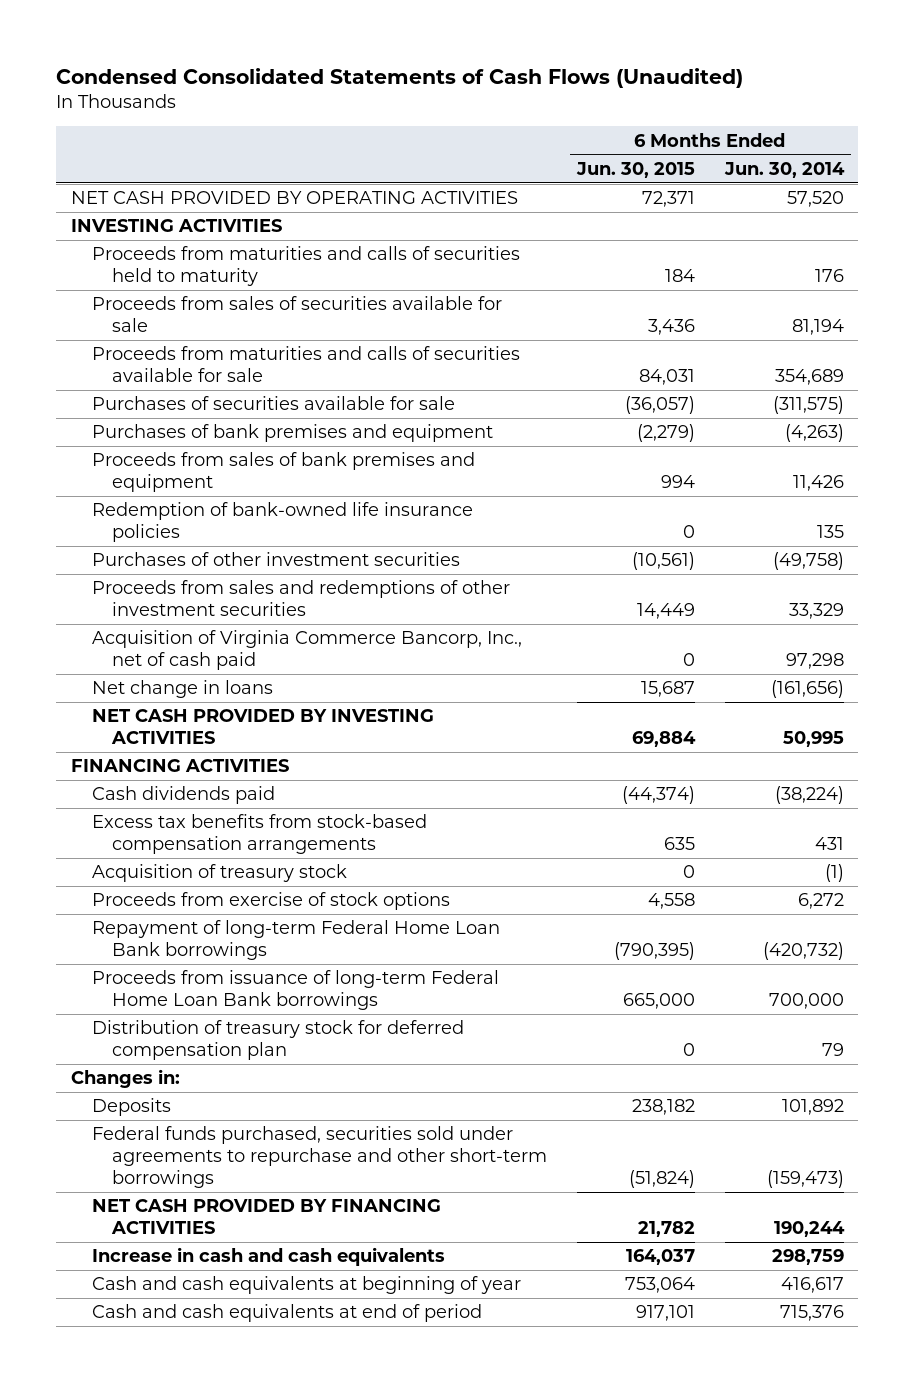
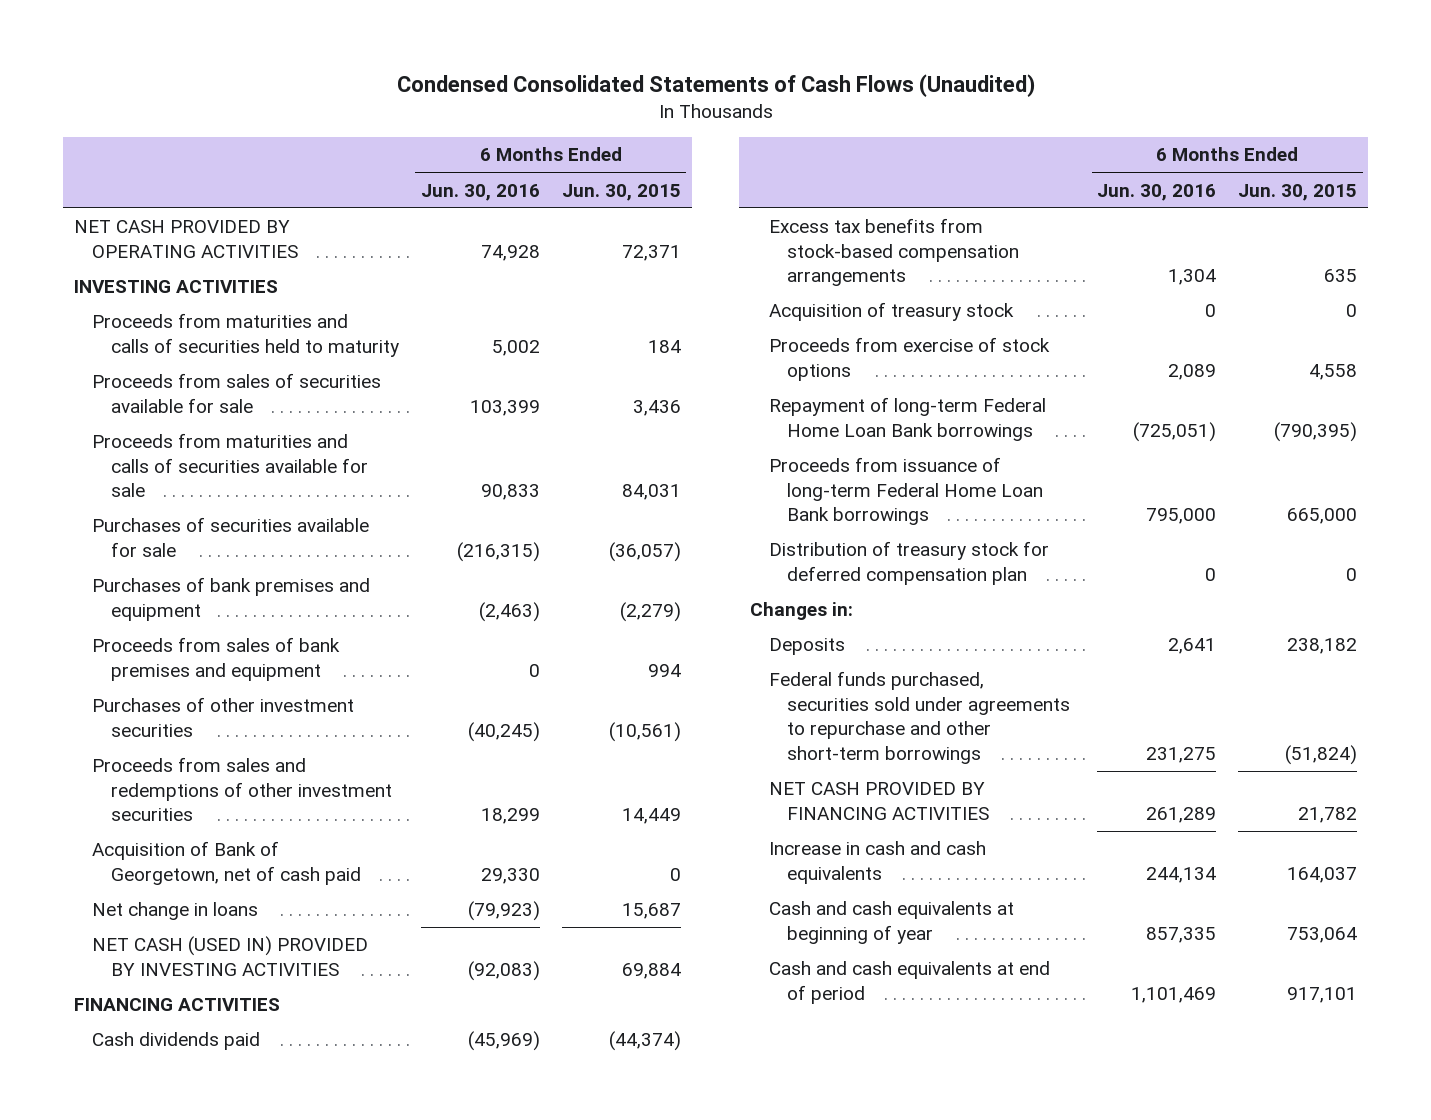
[723,161,845,178] Jun. 30, 2014 -> none
none -> [420,183,540,201] Jun. 30, 2016
[91,502,473,543] Redemption of bank-owned life insurance policies -> none
[91,630,522,671] Acquisition of Virginia Commerce Bancorp, Inc., net of cash paid -> [92,841,361,885] Acquisition of Bank of Georgetown, net of cash paid
[91,709,434,745] NET CASH PROVIDED BY INVESTING ACTIVITIES -> [92,936,369,976] NET CASH (USED IN) PROVIDED BY INVESTING ACTIVITIES

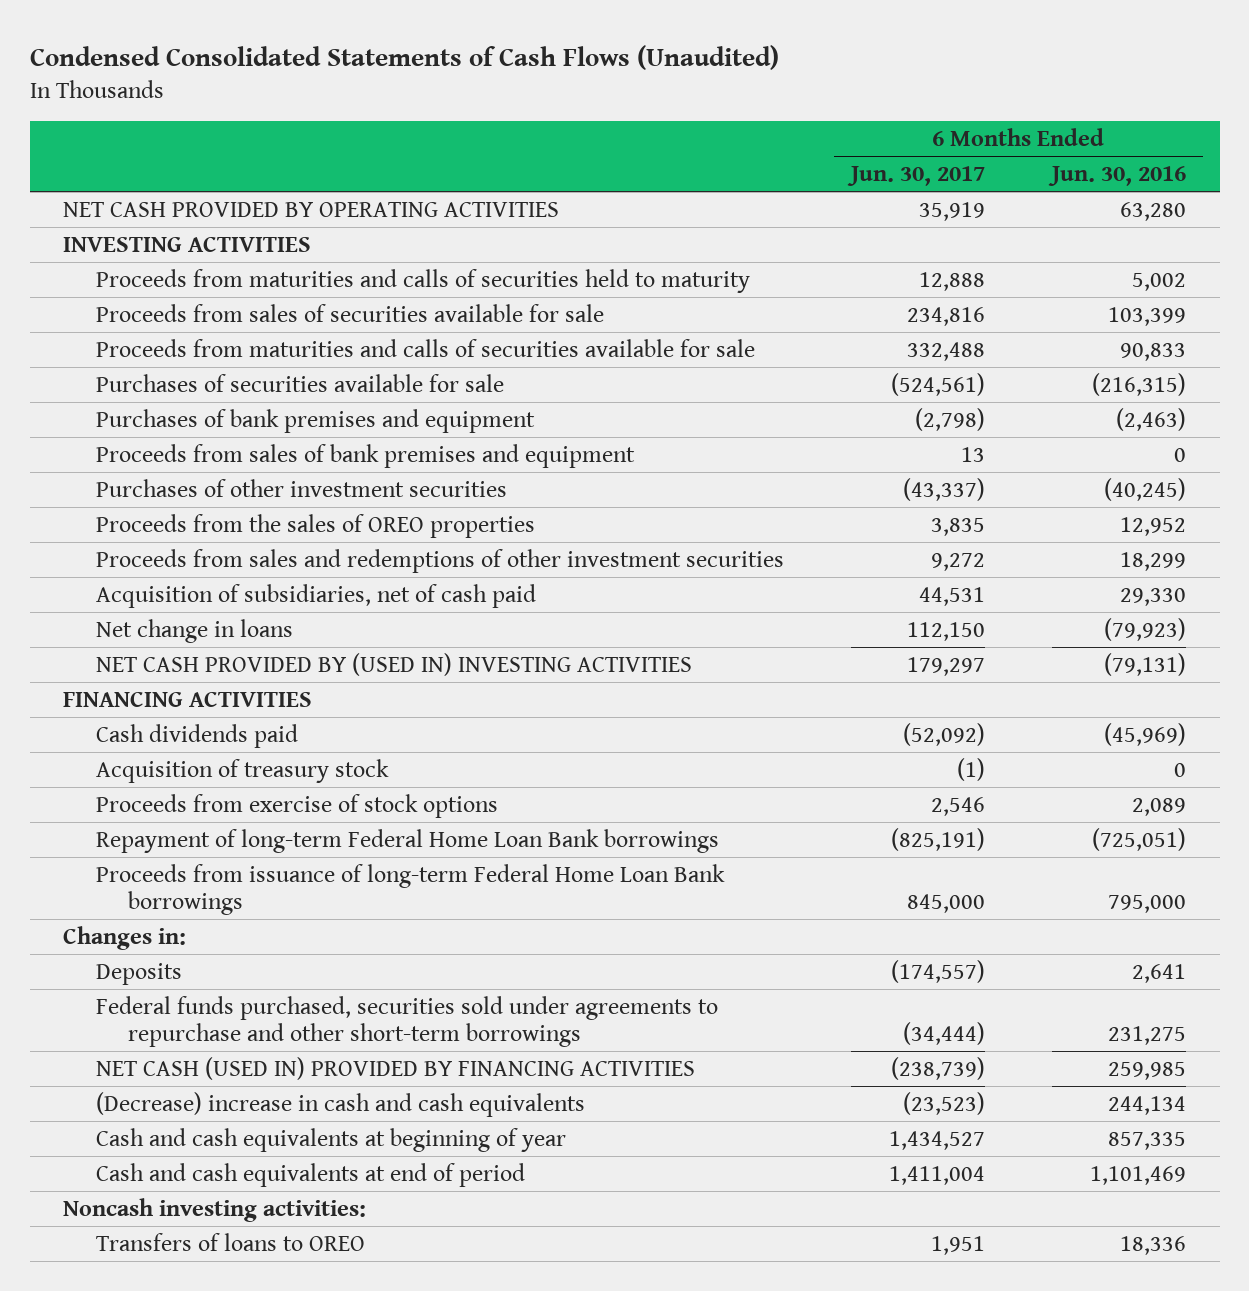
[561,183,681,201] Jun. 30, 2015 -> none
none -> [846,165,985,186] Jun. 30, 2017
[480,244,540,261] 74,928 -> [1119,201,1186,221] 63,280
none -> [95,513,535,538] Proceeds from the sales of OREO properties
[92,841,361,885] Acquisition of Bank of Georgetown, net of cash paid -> [95,583,536,608] Acquisition of subsidiaries, net of cash paid
[92,936,369,976] NET CASH (USED IN) PROVIDED BY INVESTING ACTIVITIES -> [95,652,692,676] NET CASH PROVIDED BY (USED IN) INVESTING ACTIVITIES
[467,960,540,981] (92,083) -> [1103,652,1186,676] (79,131)
[768,218,1020,287] Excess tax benefits from stock-based compensation arrangements -> none
[768,541,1049,585] Distribution of treasury stock for deferred compensation plan -> none
[768,782,990,820] NET CASH PROVIDED BY FINANCING ACTIVITIES -> [95,1056,695,1080] NET CASH (USED IN) PROVIDED BY FINANCING ACTIVITIES
[1146,806,1217,823] 261,289 -> [1107,1061,1186,1080] 259,985
[768,841,986,884] Increase in cash and cash equivalents -> [95,1091,585,1117] (Decrease) increase in cash and cash equivalents
none -> [63,1197,367,1222] Noncash investing activities:
none -> [95,1232,365,1251] Transfers of loans to OREO

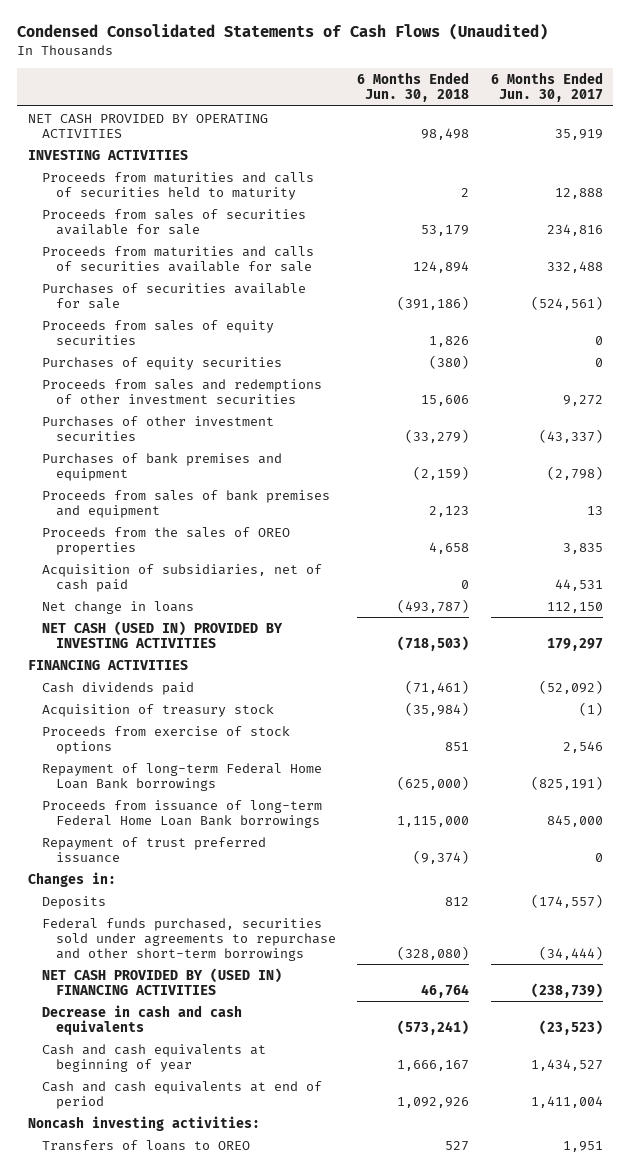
[1047,165,1186,186] Jun. 30, 2016 -> none
none -> [357,72,470,103] 6 Months Ended Jun. 30, 2018
none -> [41,319,274,345] Proceeds from sales of equity securities
none -> [41,356,282,370] Purchases of equity securities
[95,548,784,573] Proceeds from sales and redemptions of other investment securities -> [41,378,322,404] Proceeds from sales and redemptions of other investment securities
[95,478,507,497] Purchases of other investment securities -> [41,415,274,441] Purchases of other investment securities
[95,652,692,676] NET CASH PROVIDED BY (USED IN) INVESTING ACTIVITIES -> [41,620,283,648] NET CASH (USED IN) PROVIDED BY INVESTING ACTIVITIES
none -> [41,836,266,863] Repayment of trust preferred issuance
[95,1056,695,1080] NET CASH (USED IN) PROVIDED BY FINANCING ACTIVITIES -> [41,967,282,995] NET CASH PROVIDED BY (USED IN) FINANCING ACTIVITIES
[95,1091,585,1117] (Decrease) increase in cash and cash equivalents -> [41,1004,242,1035] Decrease in cash and cash equivalents

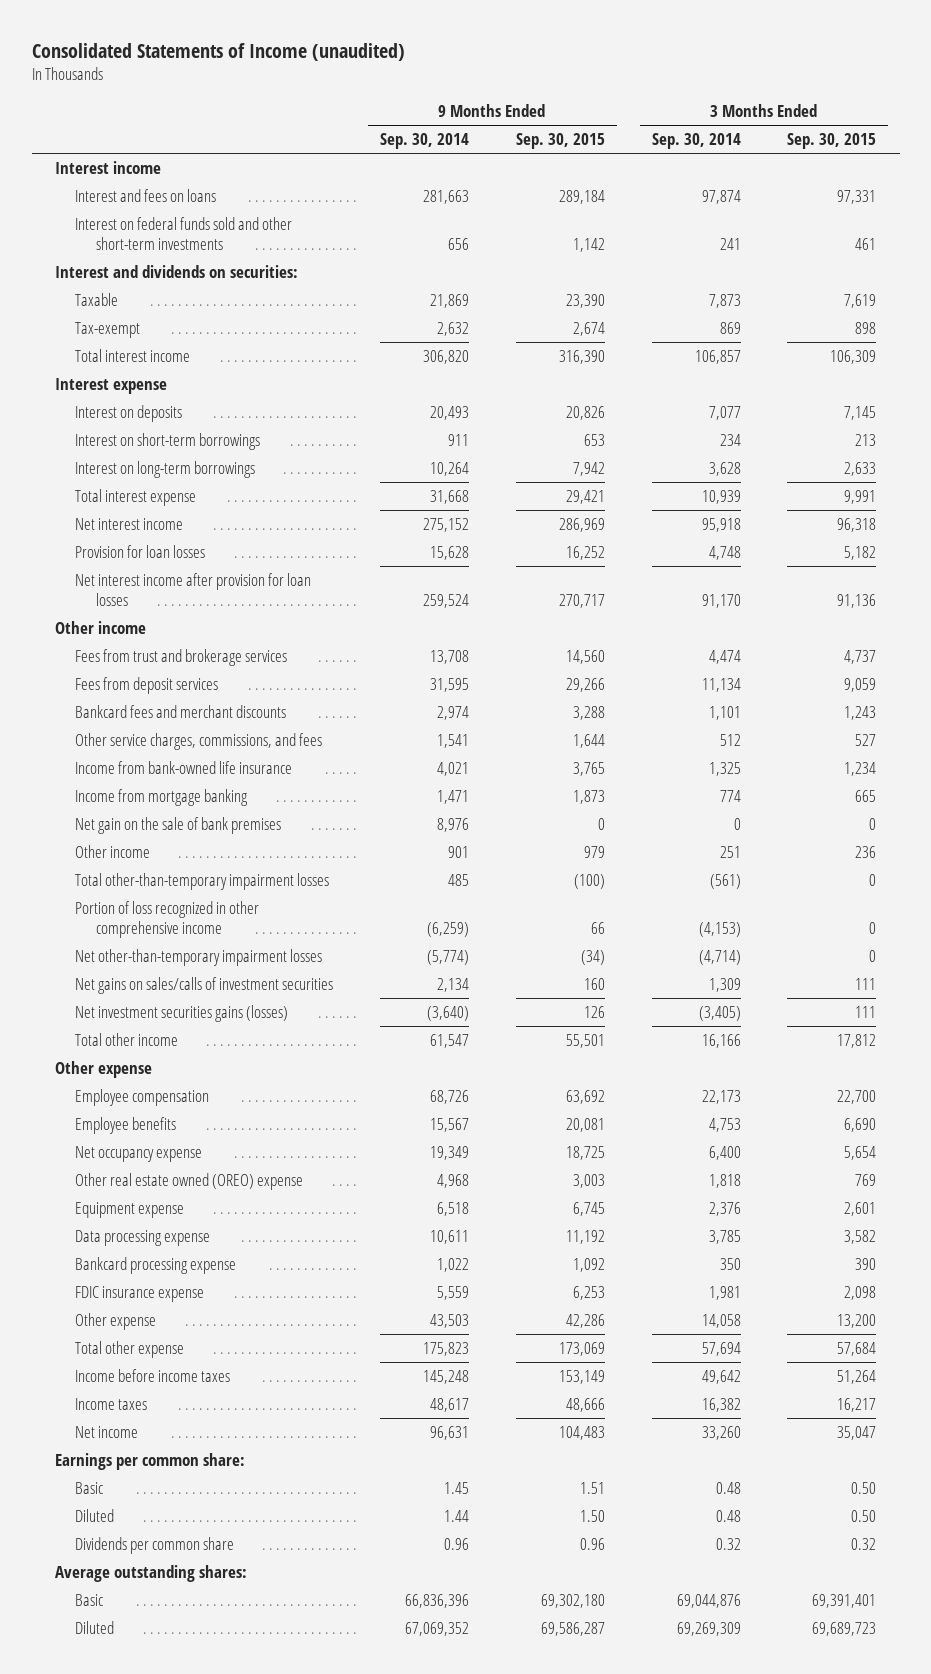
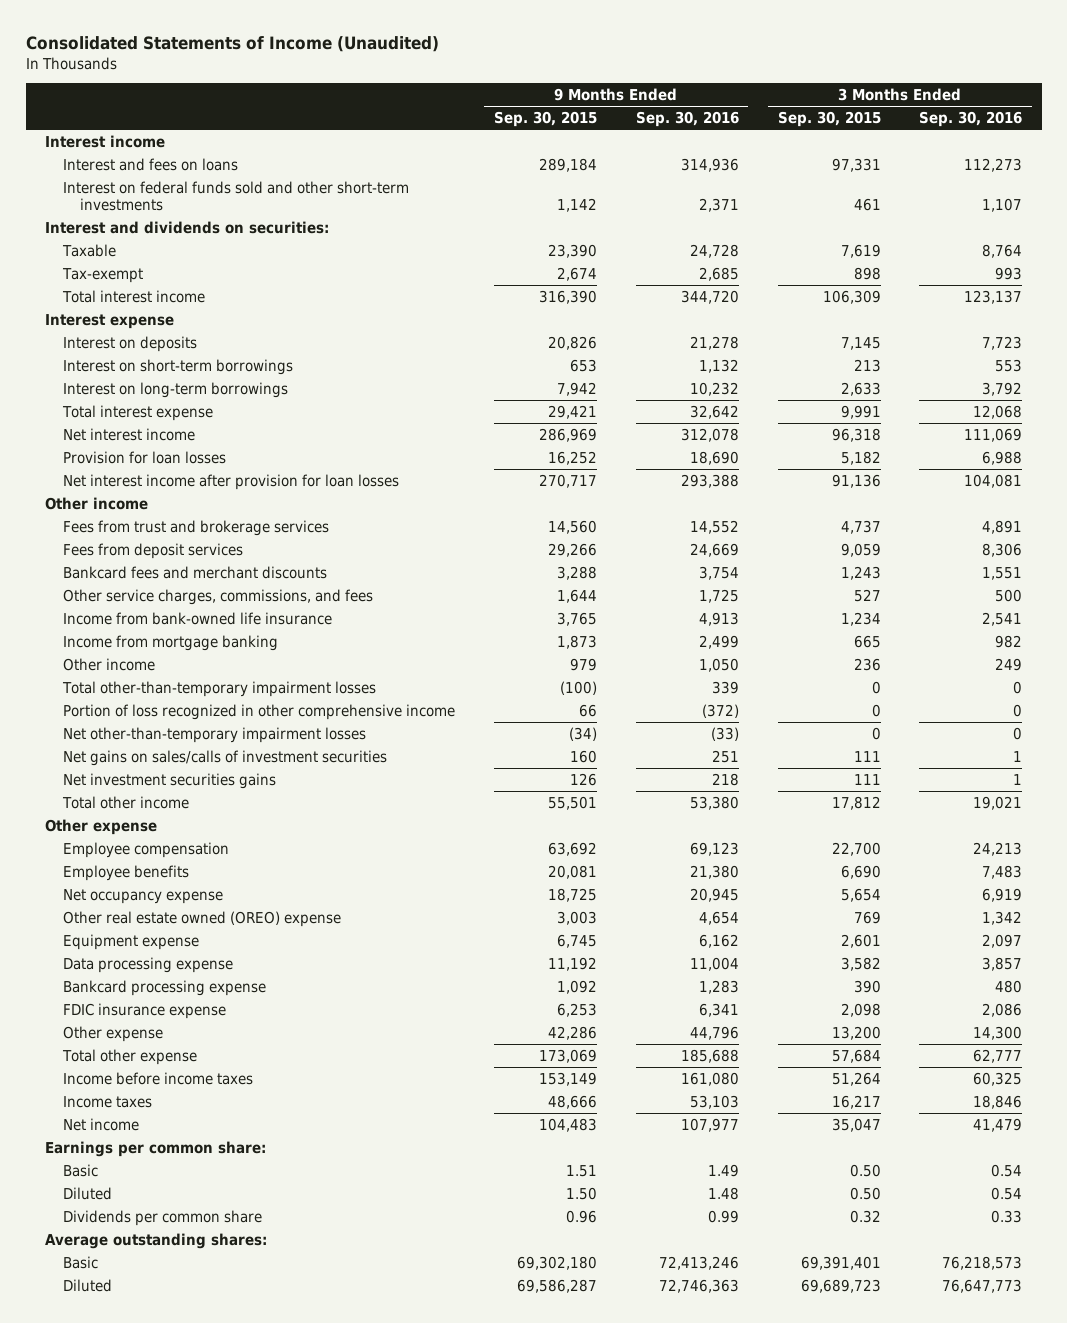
[31,42,405,61] Consolidated Statements of Income (unaudited) -> [25,35,439,52] Consolidated Statements of Income (Unaudited)
[380,133,470,150] Sep. 30, 2014 -> none
[651,133,741,150] Sep. 30, 2014 -> none
none -> [635,111,739,128] Sep. 30, 2016
none -> [919,111,1023,128] Sep. 30, 2016
[75,816,282,834] Net gain on the sale of bank premises -> none
[75,1004,289,1022] Net investment securities gains (losses) -> [62,772,276,789] Net investment securities gains

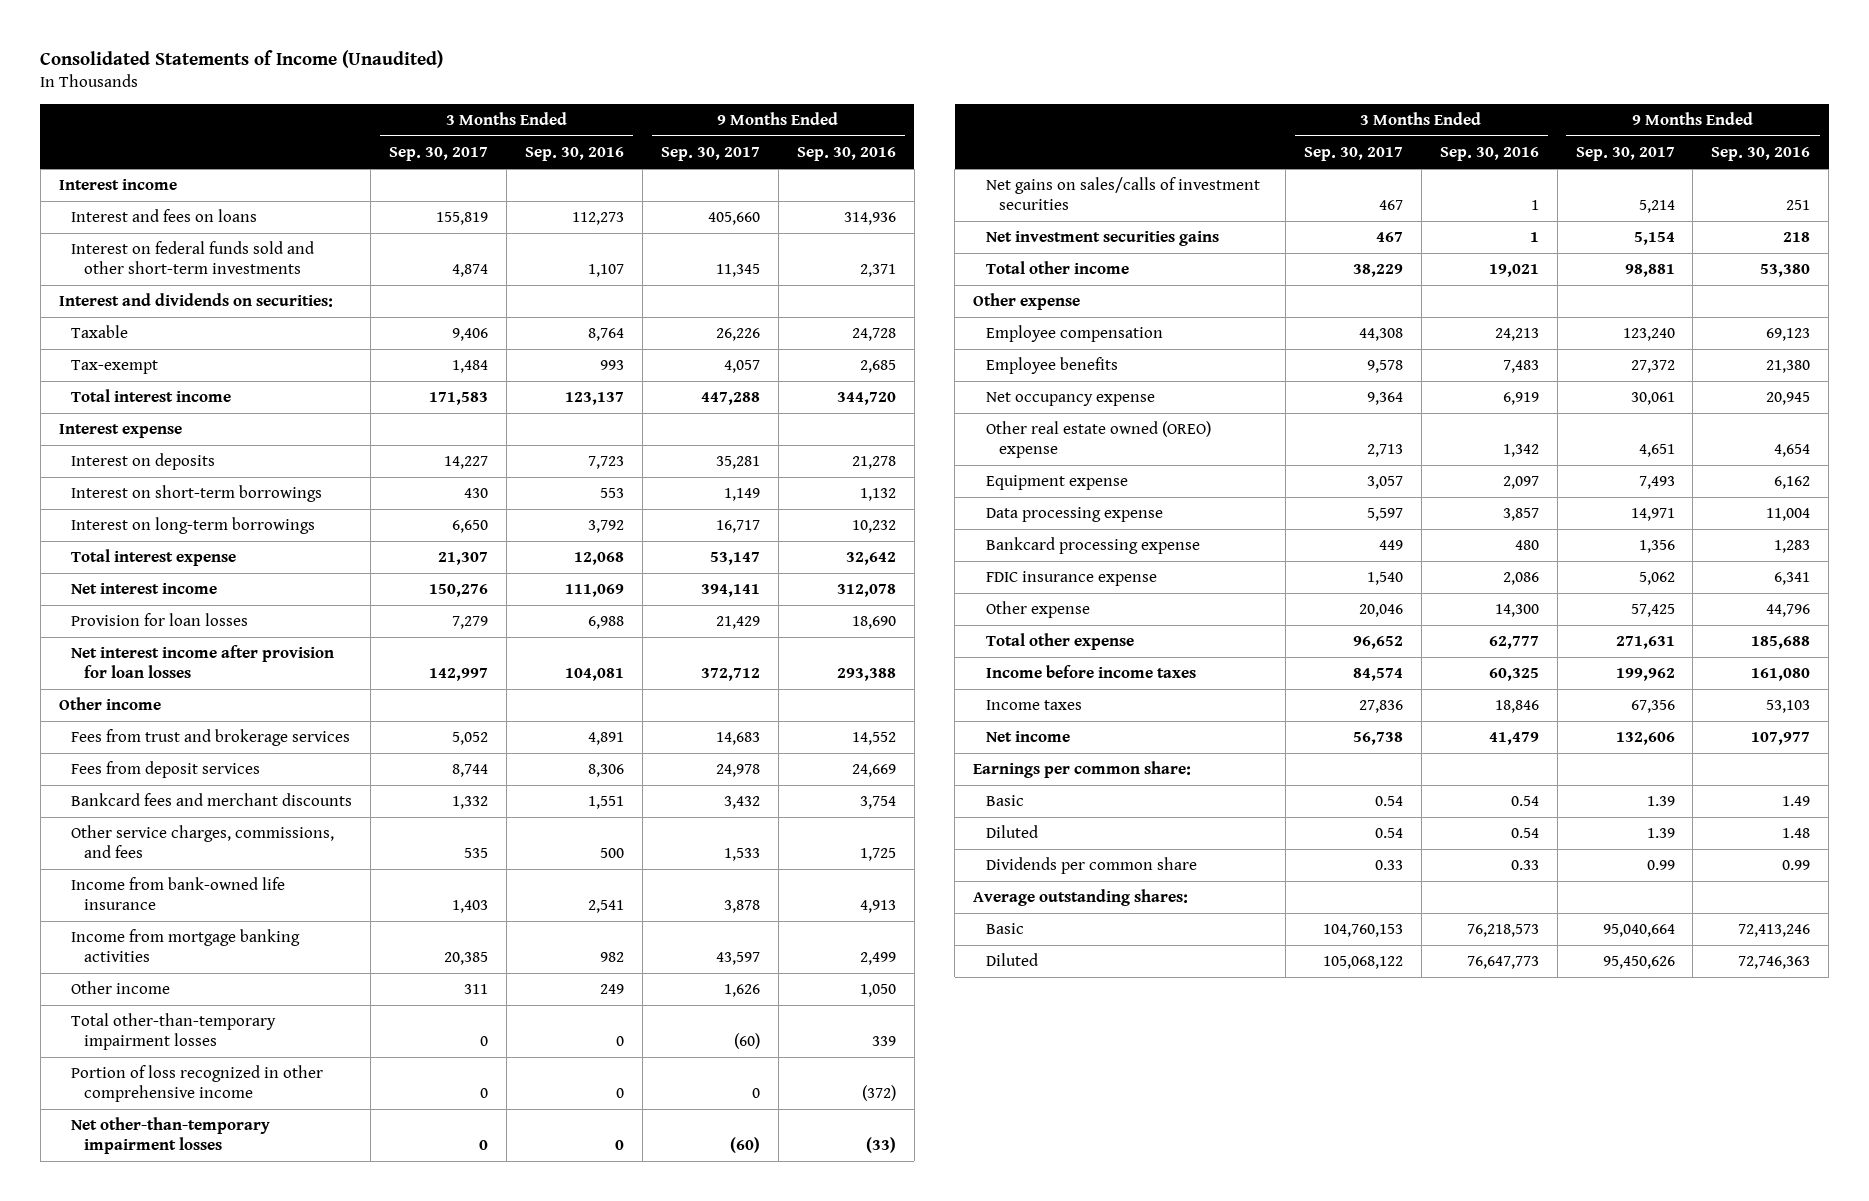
[493,111,597,128] Sep. 30, 2015 -> none
[777,111,881,128] Sep. 30, 2015 -> none
none -> [389,147,489,162] Sep. 30, 2017
none -> [660,147,760,162] Sep. 30, 2017
[62,634,278,651] Income from mortgage banking -> [71,929,301,963] Income from mortgage banking activities

